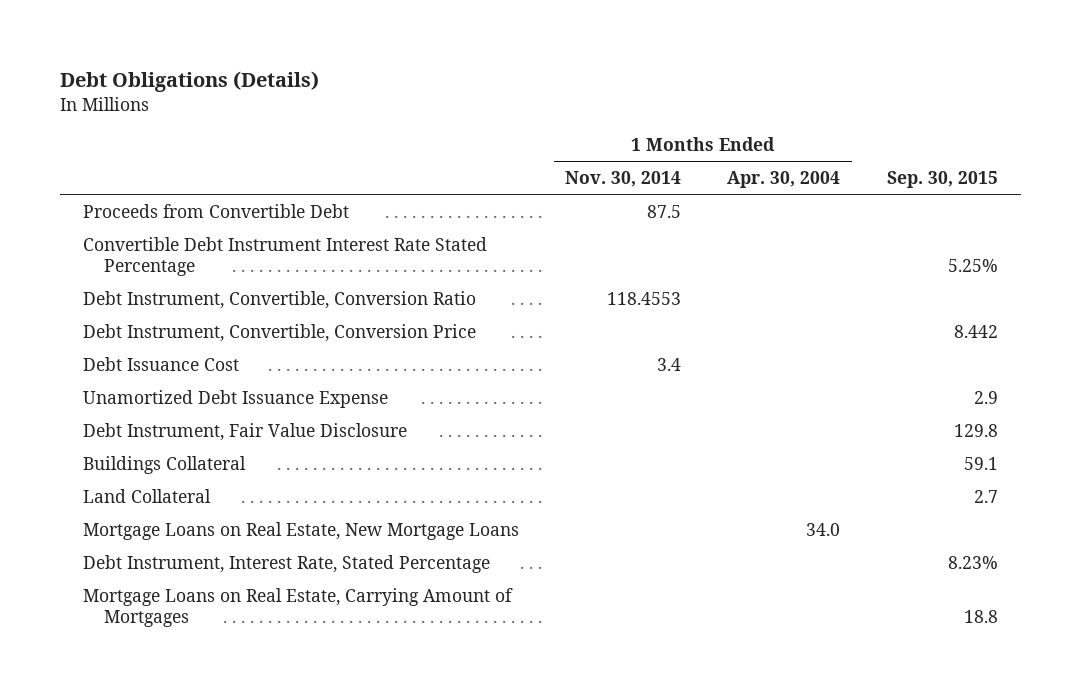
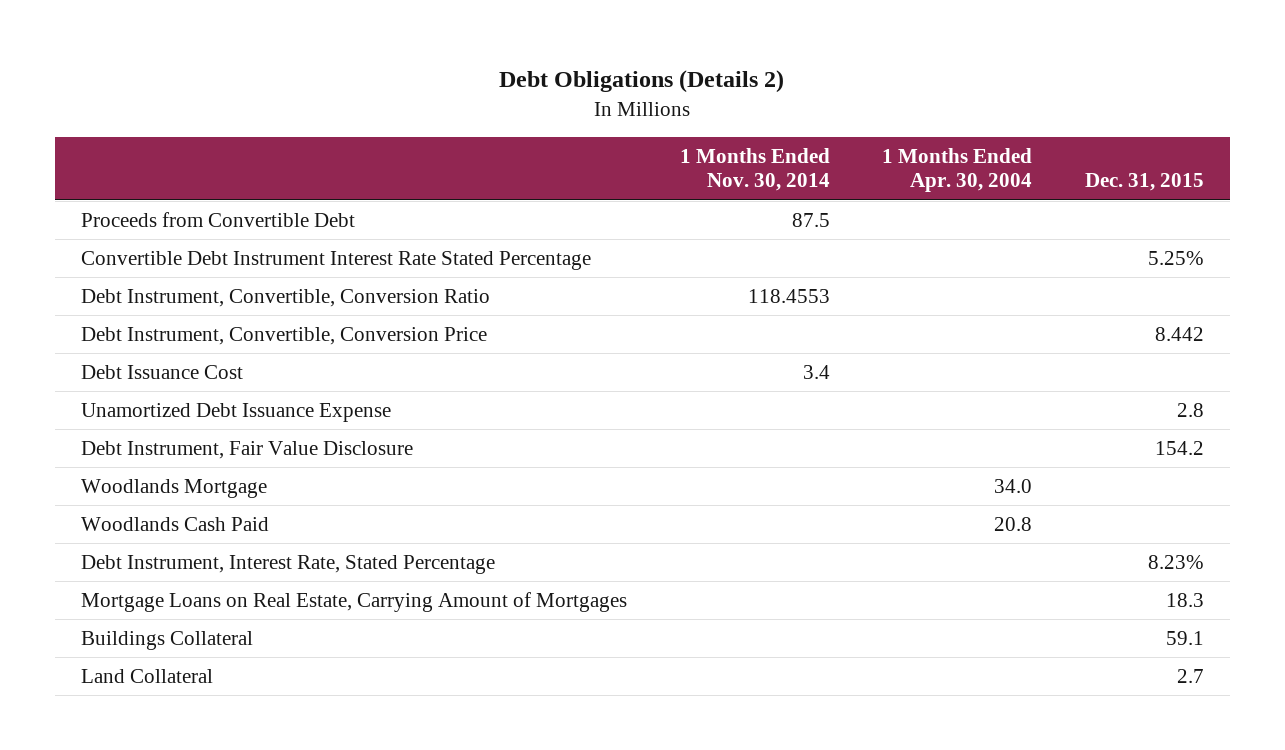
[59,71,319,93] Debt Obligations (Details) -> [499,70,785,94] Debt Obligations (Details 2)
[886,171,998,189] Sep. 30, 2015 -> none
none -> [1085,173,1205,192] Dec. 31, 2015
[82,521,519,540] Mortgage Loans on Real Estate, New Mortgage Loans -> none
none -> [80,479,267,499] Woodlands Mortgage
none -> [80,517,269,532] Woodlands Cash Paid
[82,455,246,474] Buildings Collateral -> [80,631,253,651] Buildings Collateral
[82,488,211,503] Land Collateral -> [80,669,213,684] Land Collateral

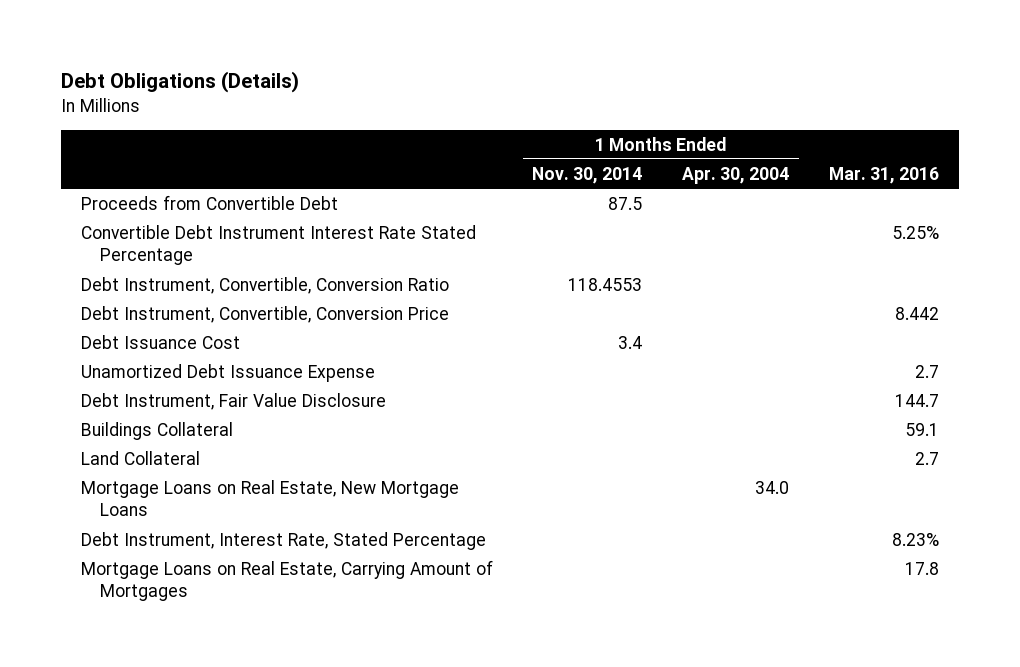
[499,70,785,94] Debt Obligations (Details 2) -> [60,71,299,94] Debt Obligations (Details)
[1085,173,1205,192] Dec. 31, 2015 -> none
none -> [829,166,940,184] Mar. 31, 2016
[80,479,267,499] Woodlands Mortgage -> none
[80,517,269,532] Woodlands Cash Paid -> none
none -> [80,479,459,517] Mortgage Loans on Real Estate, New Mortgage Loans
[80,555,495,575] Debt Instrument, Interest Rate, Stated Percentage -> [80,531,486,550] Debt Instrument, Interest Rate, Stated Percentage
[80,592,627,613] Mortgage Loans on Real Estate, Carrying Amount of Mortgages -> [80,559,493,602] Mortgage Loans on Real Estate, Carrying Amount of Mortgages

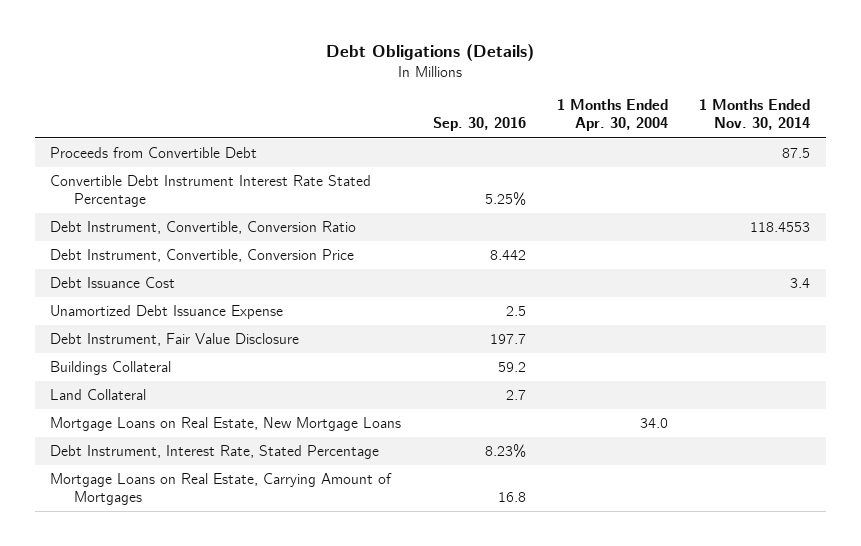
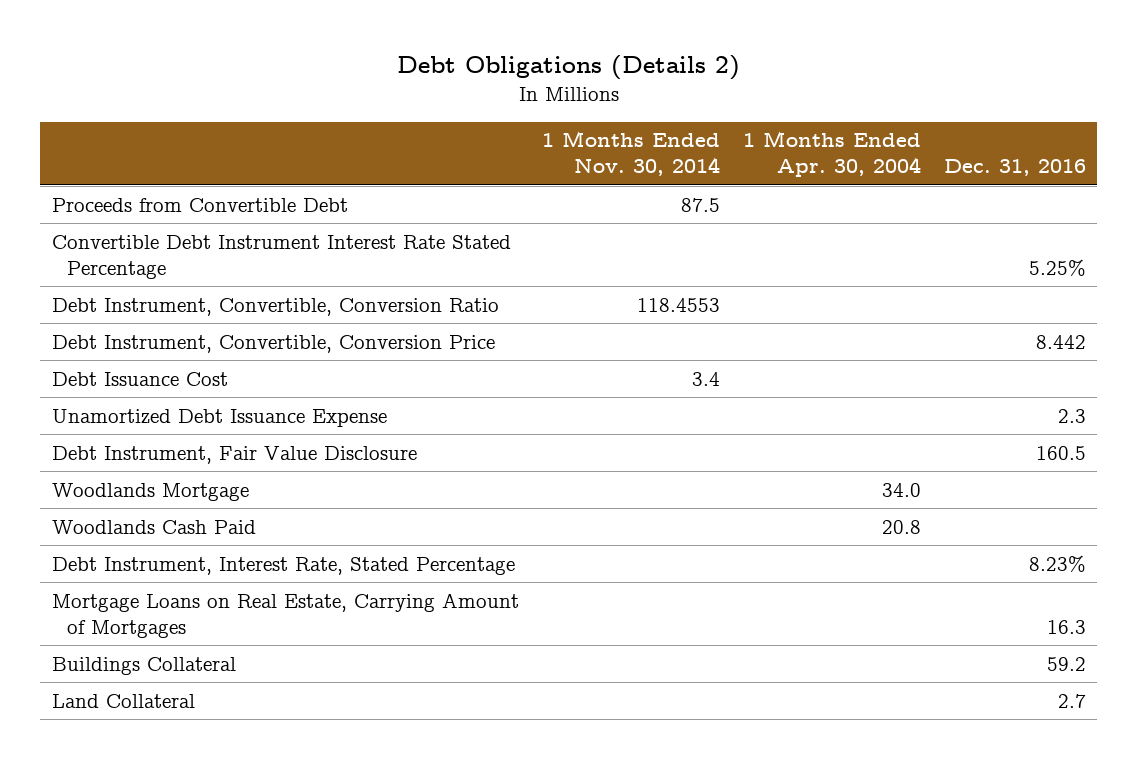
[326,44,535,62] Debt Obligations (Details) -> [396,54,740,80] Debt Obligations (Details 2)
[432,117,526,132] Sep. 30, 2016 -> none
none -> [943,159,1086,177] Dec. 31, 2016
[50,417,402,432] Mortgage Loans on Real Estate, New Mortgage Loans -> none
none -> [51,482,249,501] Woodlands Mortgage
none -> [51,519,256,534] Woodlands Cash Paid
[50,361,172,376] Buildings Collateral -> [51,656,236,675] Buildings Collateral
[50,389,147,401] Land Collateral -> [51,693,195,708] Land Collateral

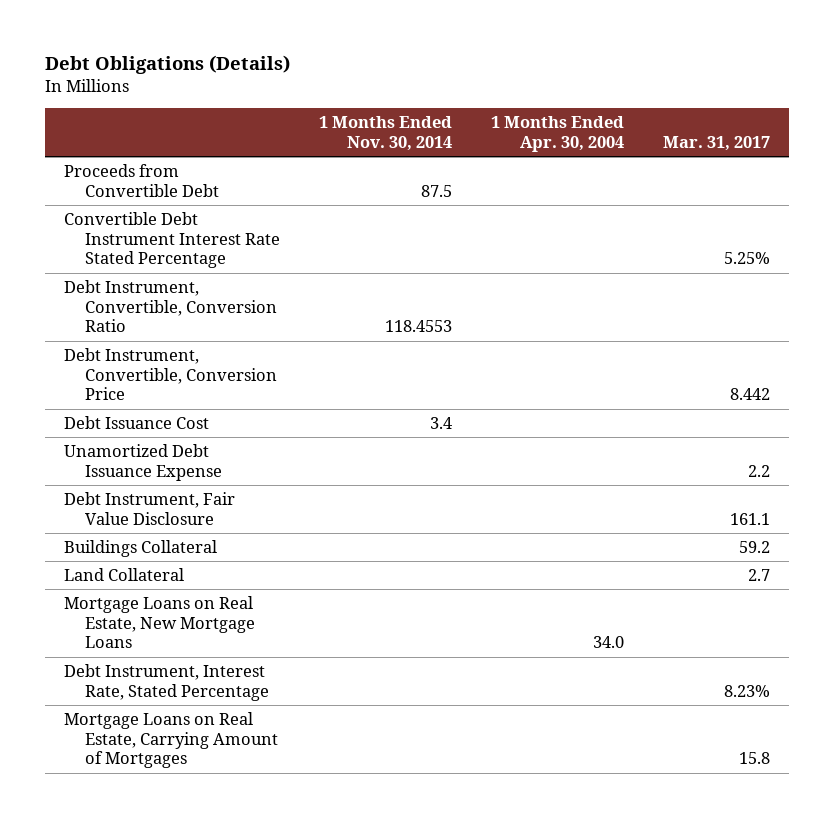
[396,54,740,80] Debt Obligations (Details 2) -> [44,55,290,75] Debt Obligations (Details)
[943,159,1086,177] Dec. 31, 2016 -> none
none -> [662,136,770,152] Mar. 31, 2017
[51,482,249,501] Woodlands Mortgage -> none
[51,519,256,534] Woodlands Cash Paid -> none
none -> [64,595,255,649] Mortgage Loans on Real Estate, New Mortgage Loans
[51,556,515,575] Debt Instrument, Interest Rate, Stated Percentage -> [64,663,269,701] Debt Instrument, Interest Rate, Stated Percentage
[51,592,519,638] Mortgage Loans on Real Estate, Carrying Amount of Mortgages -> [64,711,278,769] Mortgage Loans on Real Estate, Carrying Amount of Mortgages

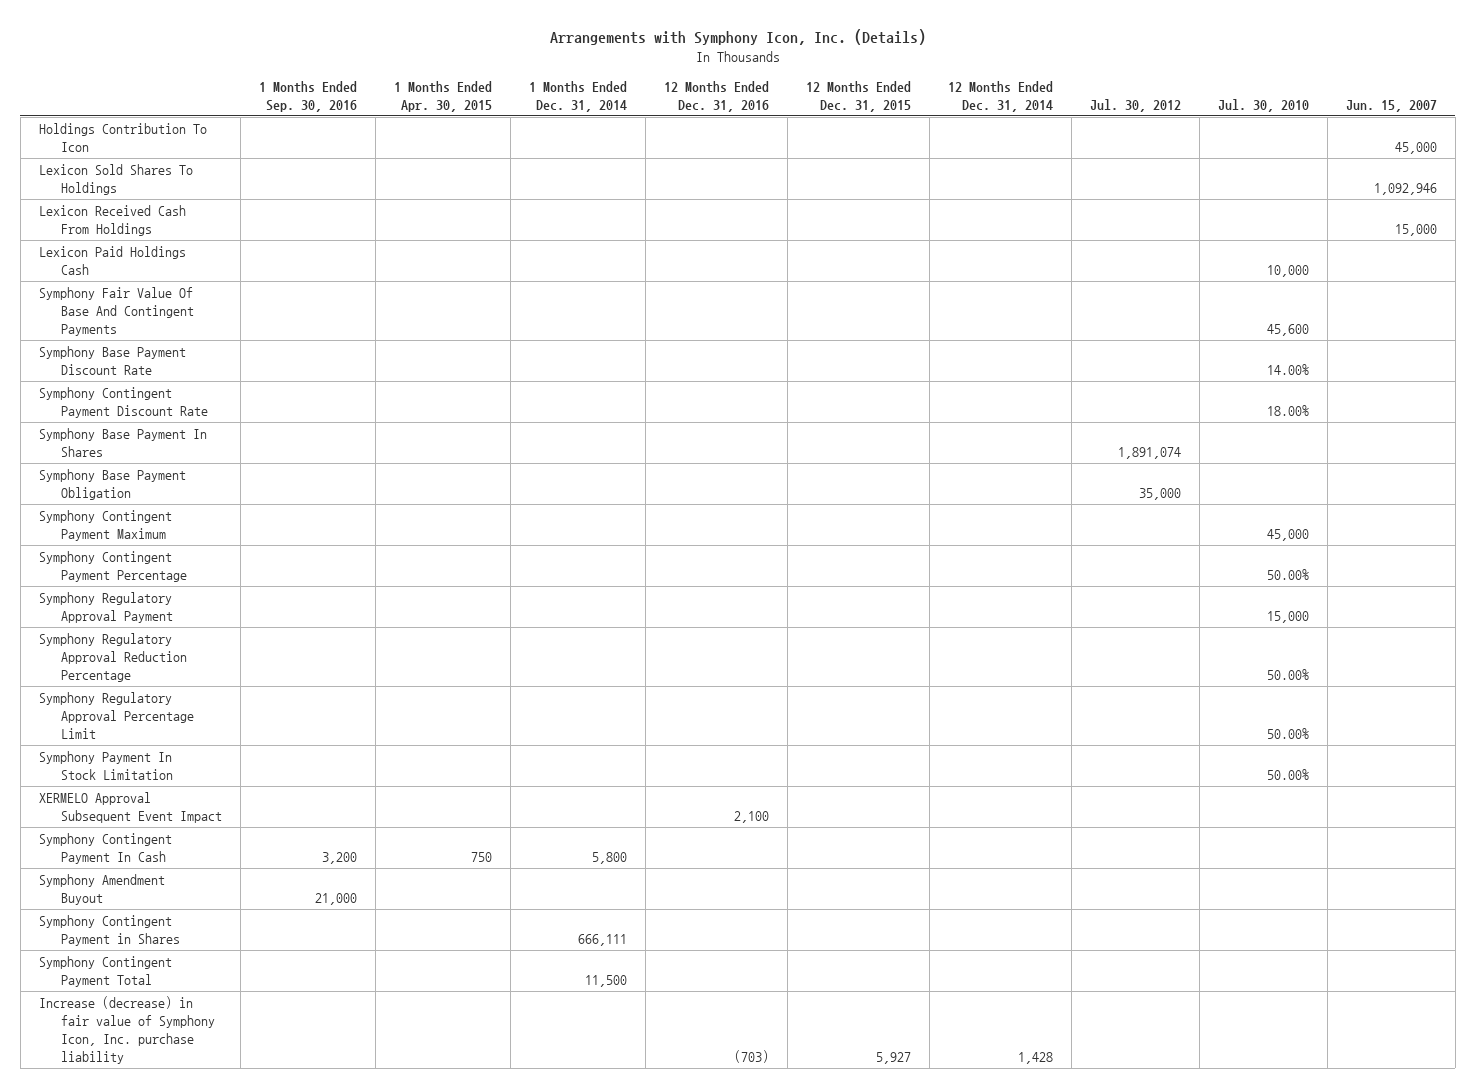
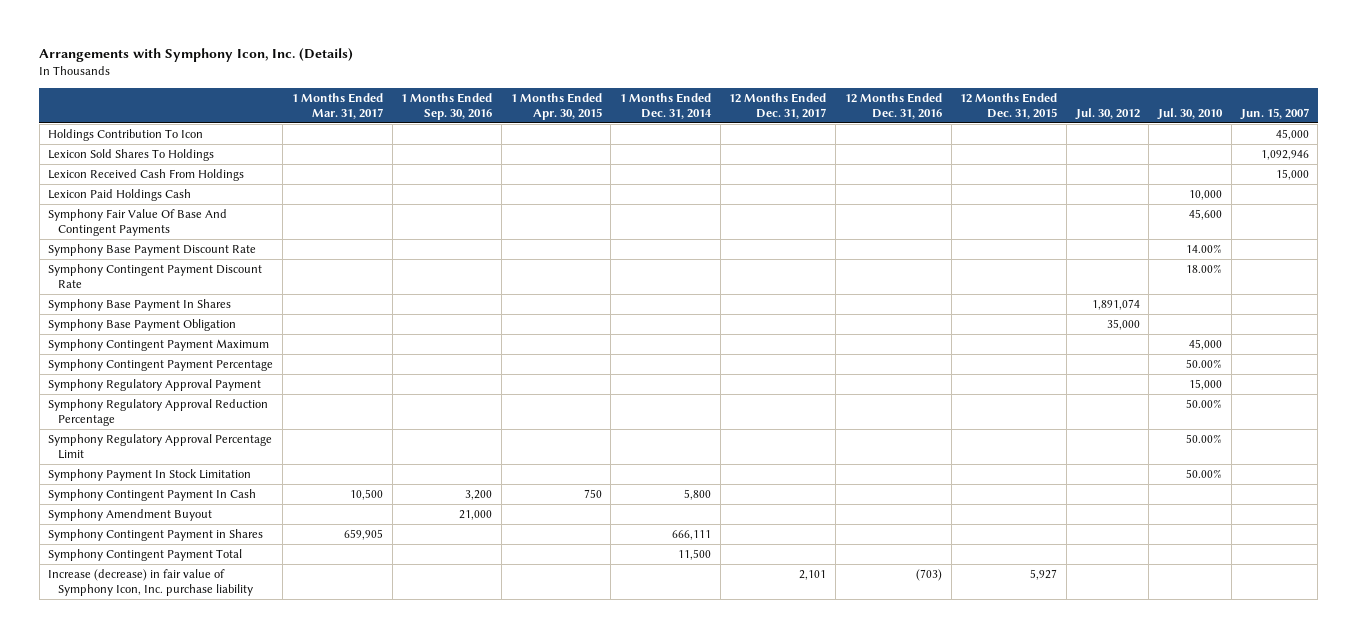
[947,80,1053,112] 12 Months Ended Dec. 31, 2014 -> none
none -> [291,92,383,119] 1 Months Ended Mar. 31, 2017
none -> [729,92,827,119] 12 Months Ended Dec. 31, 2017
[38,791,222,823] XERMELO Approval Subsequent Event Impact -> none

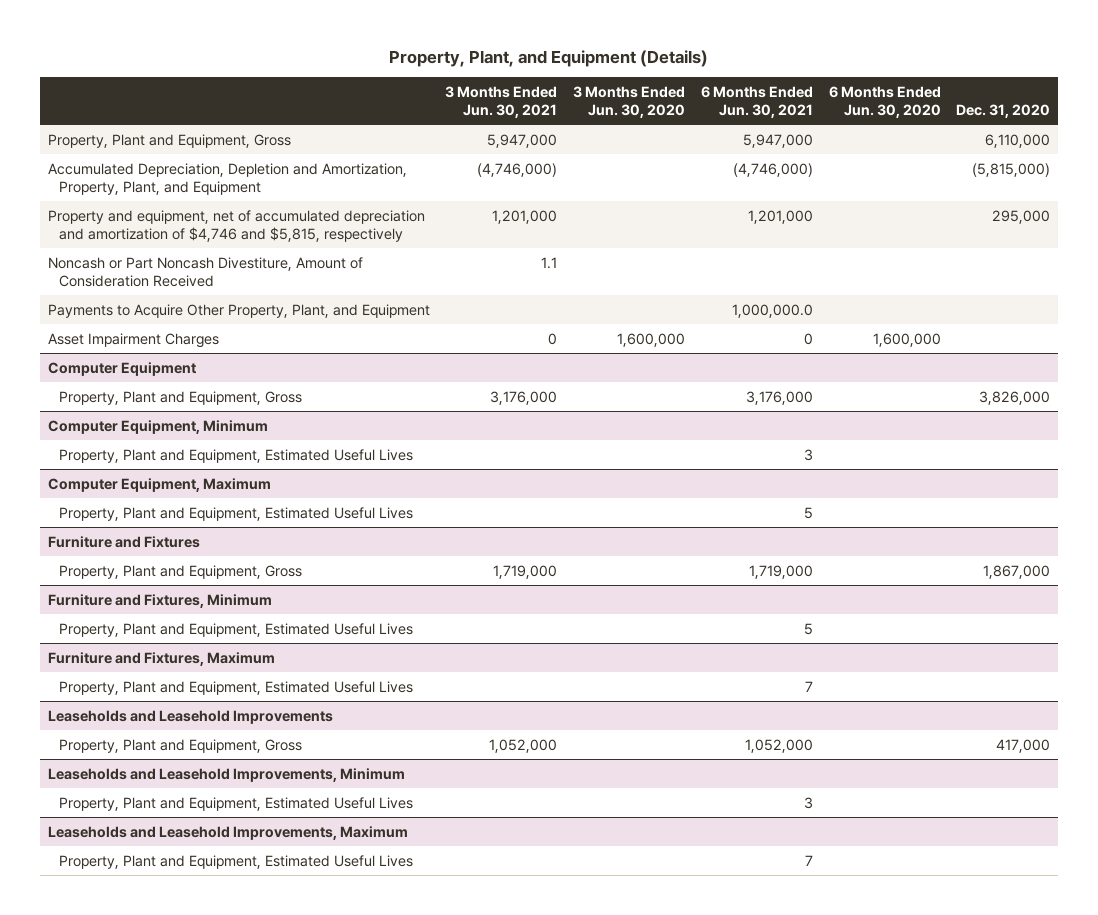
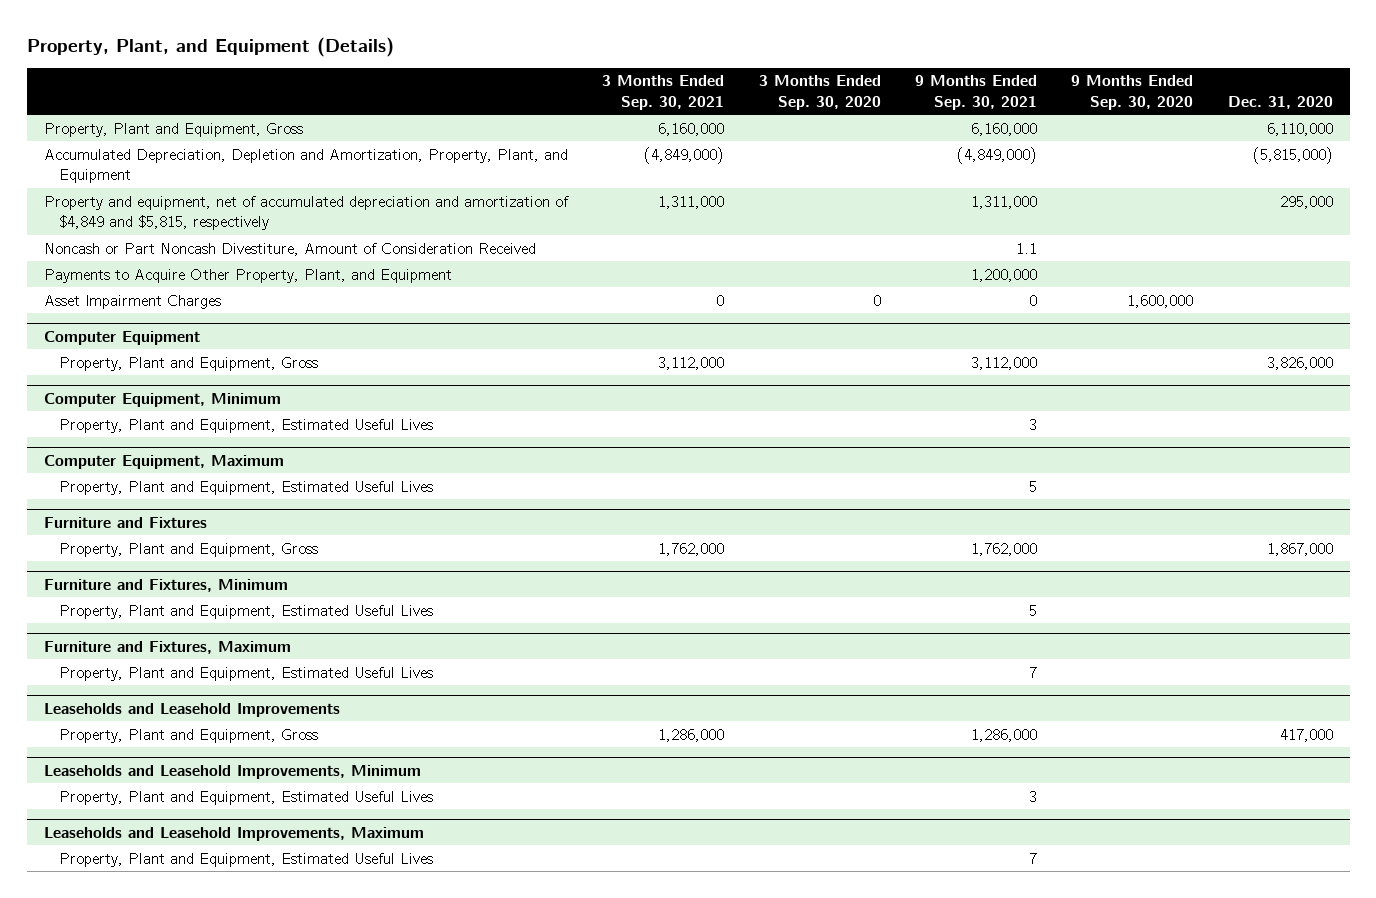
[445,86,558,118] 3 Months Ended Jun. 30, 2021 -> none
[573,86,686,118] 3 Months Ended Jun. 30, 2020 -> none
[700,86,813,118] 6 Months Ended Jun. 30, 2021 -> none
[828,86,941,118] 6 Months Ended Jun. 30, 2020 -> none
none -> [602,75,725,110] 3 Months Ended Sep. 30, 2021
none -> [758,75,881,110] 3 Months Ended Sep. 30, 2020
none -> [914,75,1037,110] 9 Months Ended Sep. 30, 2021
none -> [1071,75,1194,110] 9 Months Ended Sep. 30, 2020
[47,209,425,242] Property and equipment, net of accumulated depreciation and amortization of $4,746 and $5,815, respectively -> [43,195,569,231] Property and equipment, net of accumulated depreciation and amortization of $4,849 and $5,815, respectively

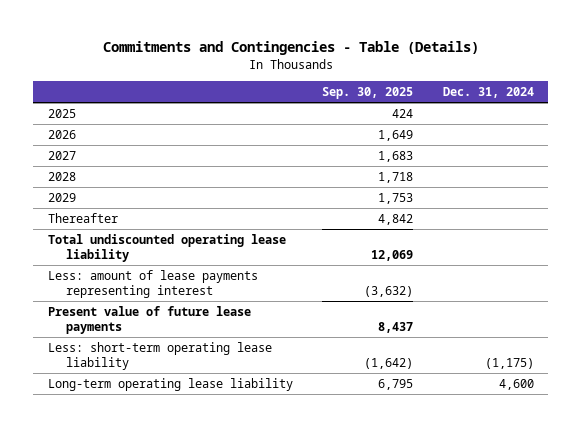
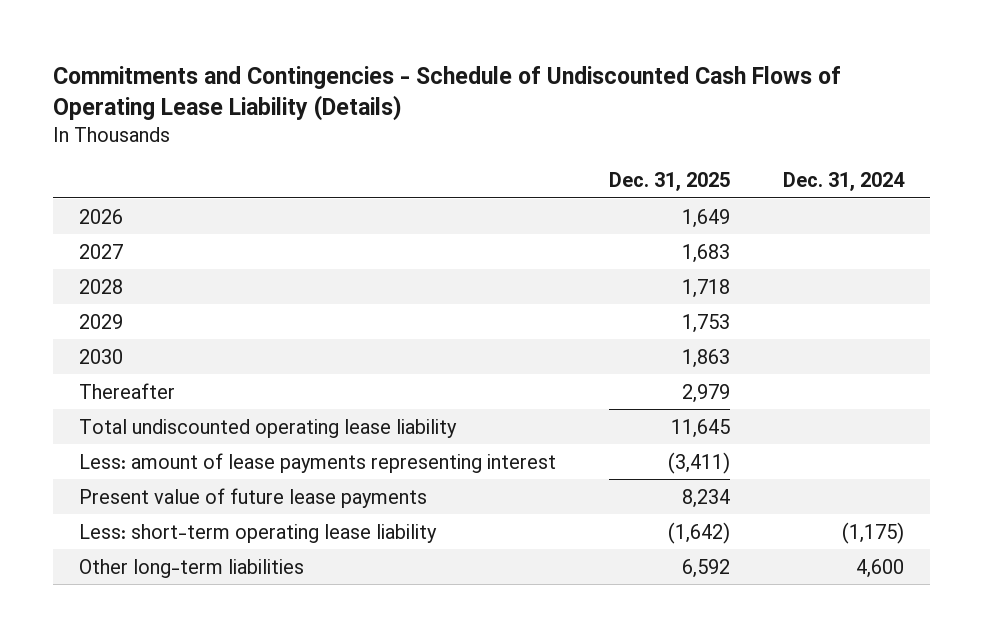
[102,41,479,56] Commitments and Contingencies - Table (Details) -> [52,65,841,122] Commitments and Contingencies - Schedule of Undiscounted Cash Flows of Operating Lease Liability (Details)
[322,86,414,99] Sep. 30, 2025 -> none
none -> [609,172,731,192] Dec. 31, 2025
[47,109,76,119] 2025 -> none
none -> [79,348,124,364] 2030
[47,378,293,392] Long-term operating lease liability -> [79,558,305,578] Other long-term liabilities

